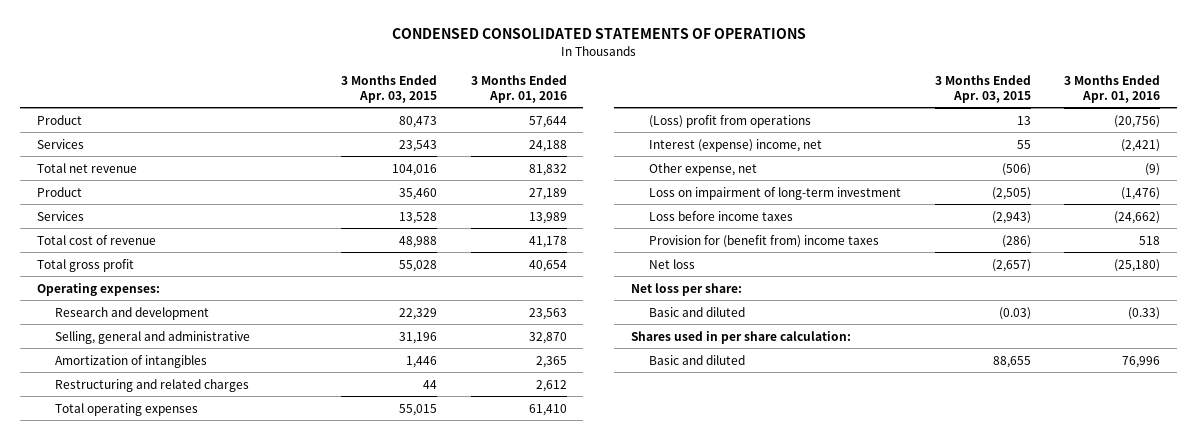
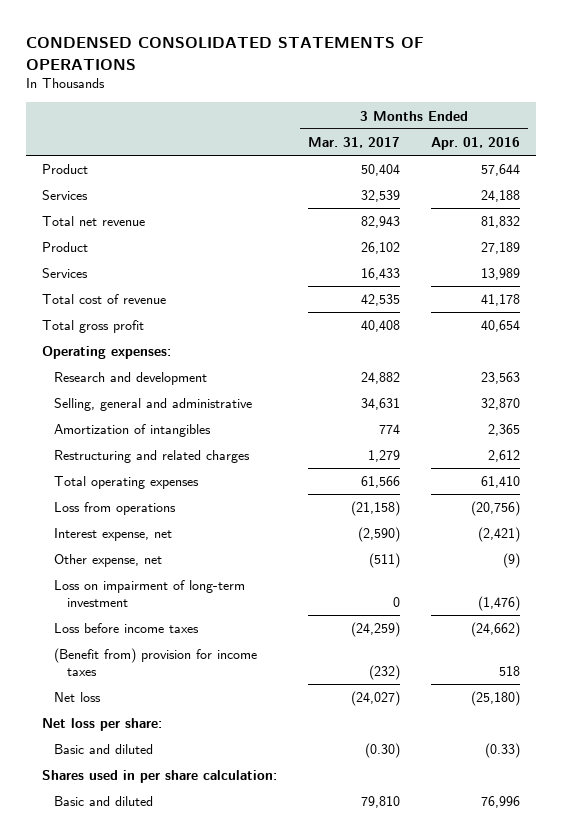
[341,74,438,103] 3 Months Ended Apr. 03, 2015 -> none
none -> [307,136,400,148] Mar. 31, 2017
[649,114,812,128] (Loss) profit from operations -> [54,502,177,516] Loss from operations
[649,138,823,152] Interest (expense) income, net -> [54,528,173,542] Interest expense, net
[649,234,880,248] Provision for (benefit from) income taxes -> [54,648,258,676] (Benefit from) provision for income taxes

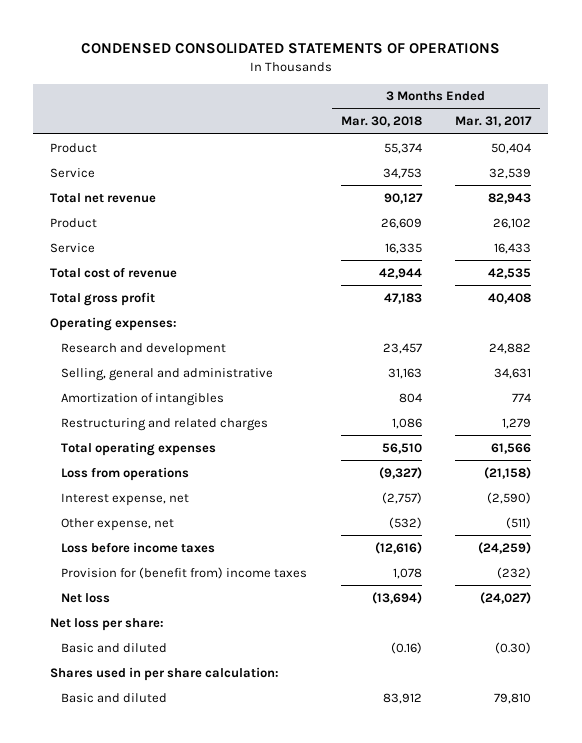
[430,136,520,150] Apr. 01, 2016 -> none
none -> [340,116,422,128] Mar. 30, 2018
[41,190,88,201] Services -> [50,167,96,178] Service
[41,268,88,279] Services -> [50,242,96,253] Service
[54,580,246,607] Loss on impairment of long-term investment -> none
[54,648,258,676] (Benefit from) provision for income taxes -> [61,566,308,579] Provision for (benefit from) income taxes

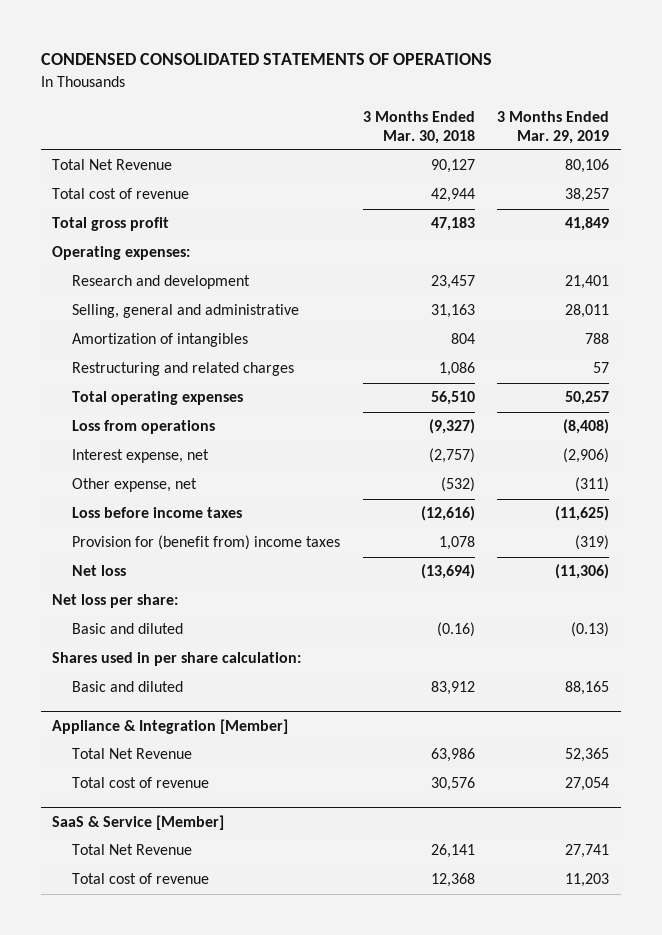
[455,116,533,128] Mar. 31, 2017 -> none
none -> [497,110,610,144] 3 Months Ended Mar. 29, 2019
[50,142,98,153] Product -> none
[50,167,96,178] Service -> none
[50,217,98,228] Product -> none
[50,242,96,253] Service -> none
[50,192,157,203] Total net revenue -> [52,159,173,171] Total Net Revenue
none -> [52,718,289,734] Appliance & Integration [Member]
none -> [71,748,192,760] Total Net Revenue
none -> [71,777,209,789] Total cost of revenue
none -> [52,814,225,830] SaaS & Service [Member]
none -> [71,844,192,856] Total Net Revenue
none -> [71,873,209,885] Total cost of revenue

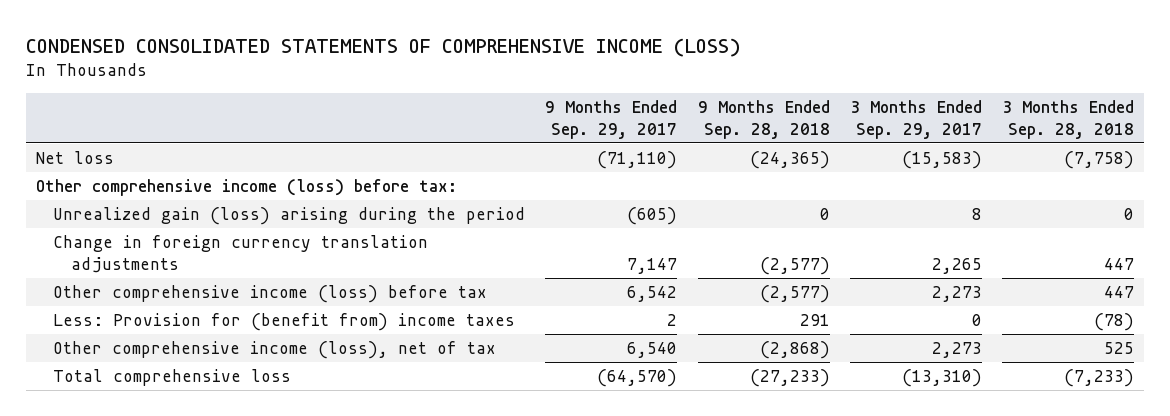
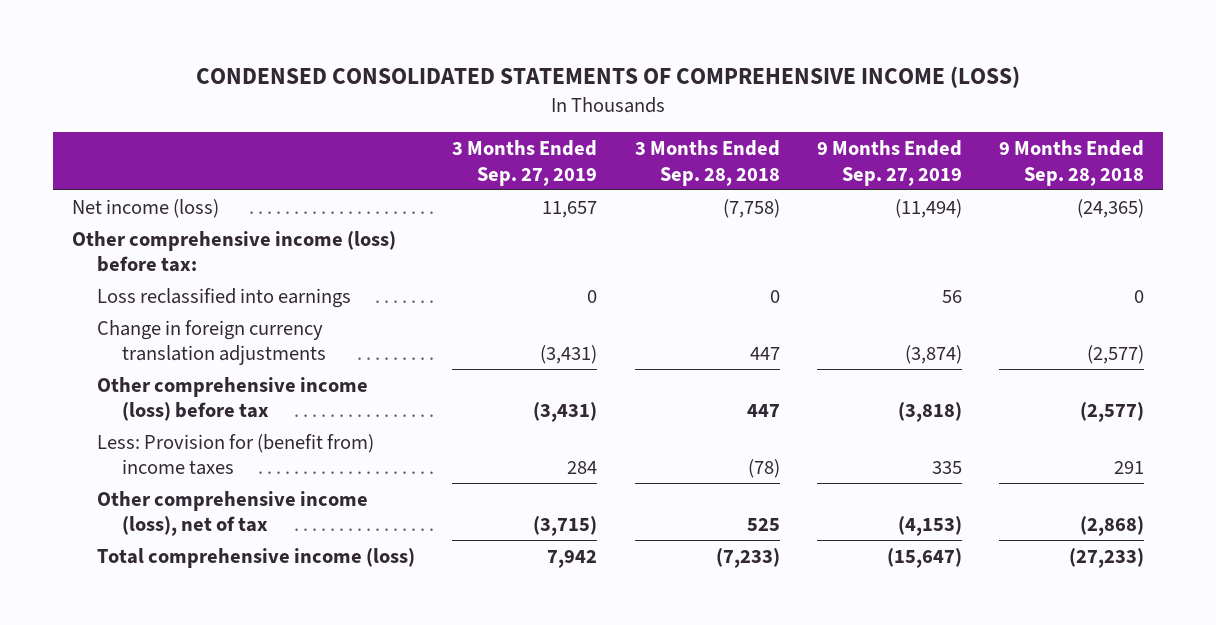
[545,99,678,139] 9 Months Ended Sep. 29, 2017 -> none
[849,99,982,139] 3 Months Ended Sep. 29, 2017 -> none
none -> [452,139,598,186] 3 Months Ended Sep. 27, 2019
none -> [816,139,962,186] 9 Months Ended Sep. 27, 2019
[35,150,114,164] Net loss -> [71,198,219,218] Net income (loss)
[53,206,526,225] Unrealized gain (loss) arising during the period -> none
none -> [96,287,351,308] Loss reclassified into earnings
[53,368,292,386] Total comprehensive loss -> [96,547,415,568] Total comprehensive income (loss)

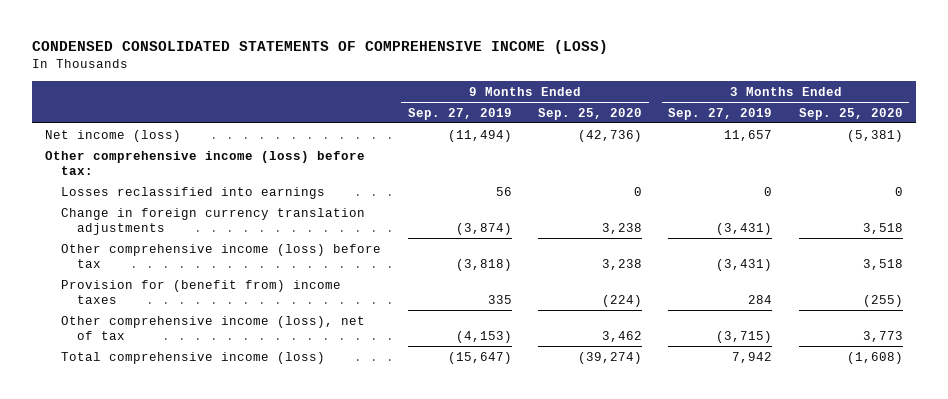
[634,139,780,186] 3 Months Ended Sep. 28, 2018 -> none
[999,139,1145,186] 9 Months Ended Sep. 28, 2018 -> none
none -> [537,107,642,120] Sep. 25, 2020
none -> [798,107,903,120] Sep. 25, 2020
[96,287,351,308] Loss reclassified into earnings -> [61,186,326,199] Losses reclassified into earnings
[96,433,374,476] Less: Provision for (benefit from) income taxes -> [61,279,342,305] Provision for (benefit from) income taxes

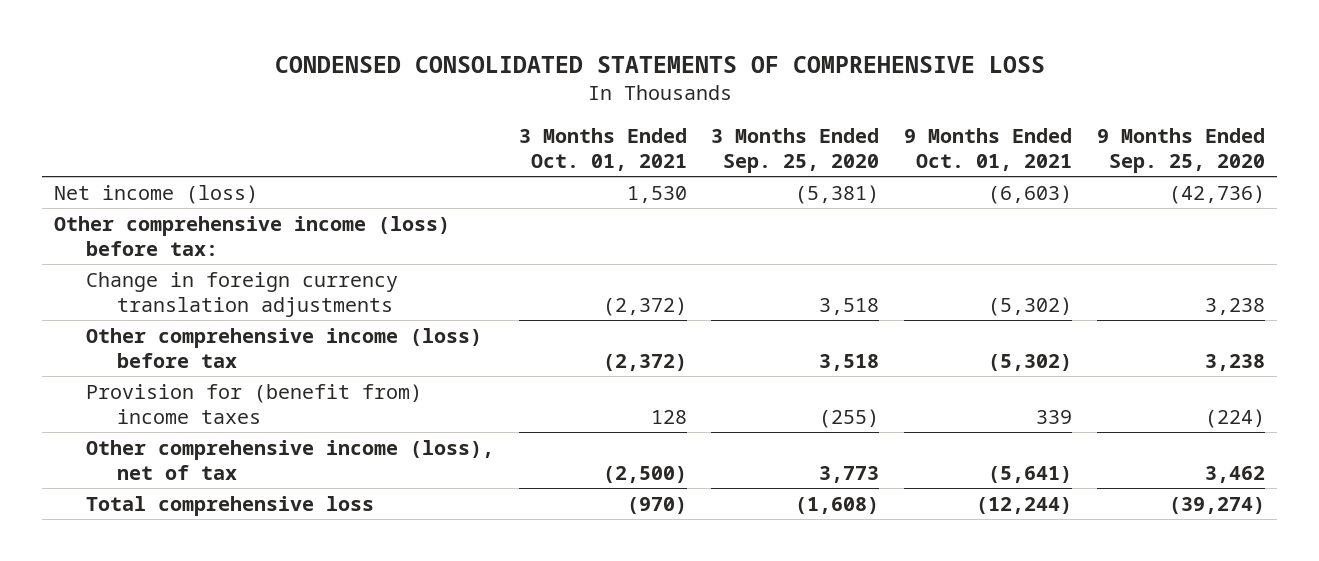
[31,40,608,55] CONDENSED CONSOLIDATED STATEMENTS OF COMPREHENSIVE INCOME (LOSS) -> [274,55,1045,73] CONDENSED CONSOLIDATED STATEMENTS OF COMPREHENSIVE LOSS
[407,107,512,120] Sep. 27, 2019 -> none
[668,107,773,120] Sep. 27, 2019 -> none
none -> [518,127,687,172] 3 Months Ended Oct. 01, 2021
none -> [904,127,1073,172] 9 Months Ended Oct. 01, 2021
[61,186,326,199] Losses reclassified into earnings -> none
[61,351,326,364] Total comprehensive income (loss) -> [85,495,374,516] Total comprehensive loss

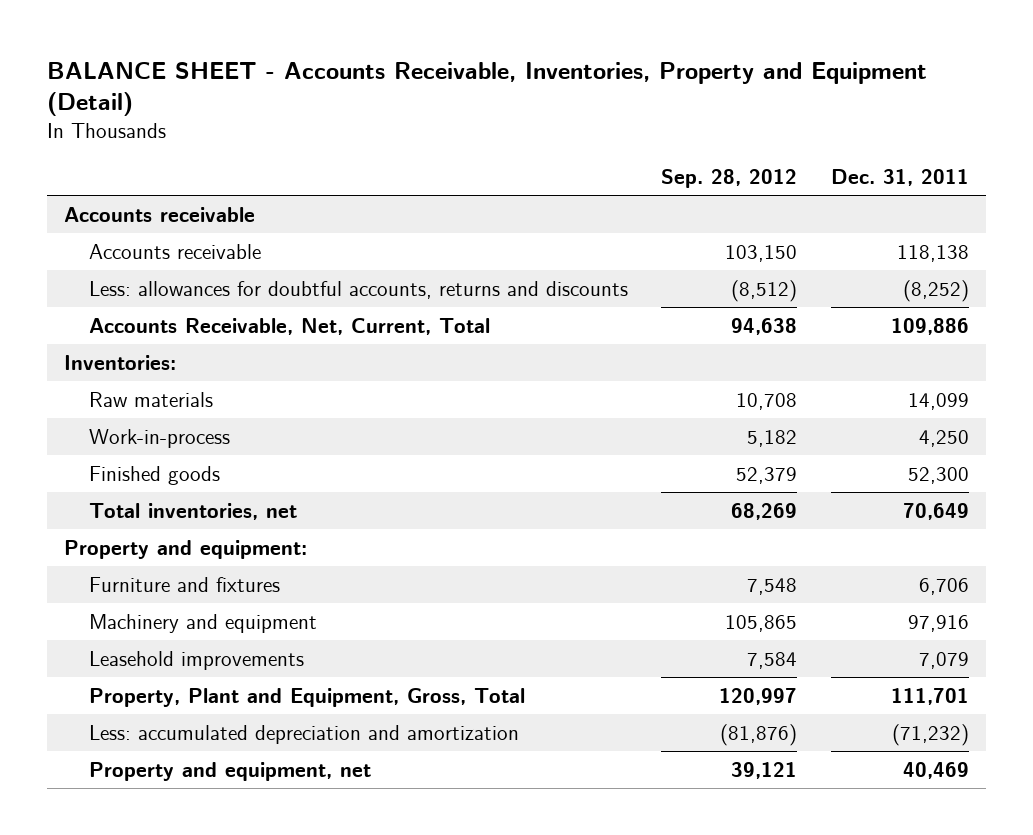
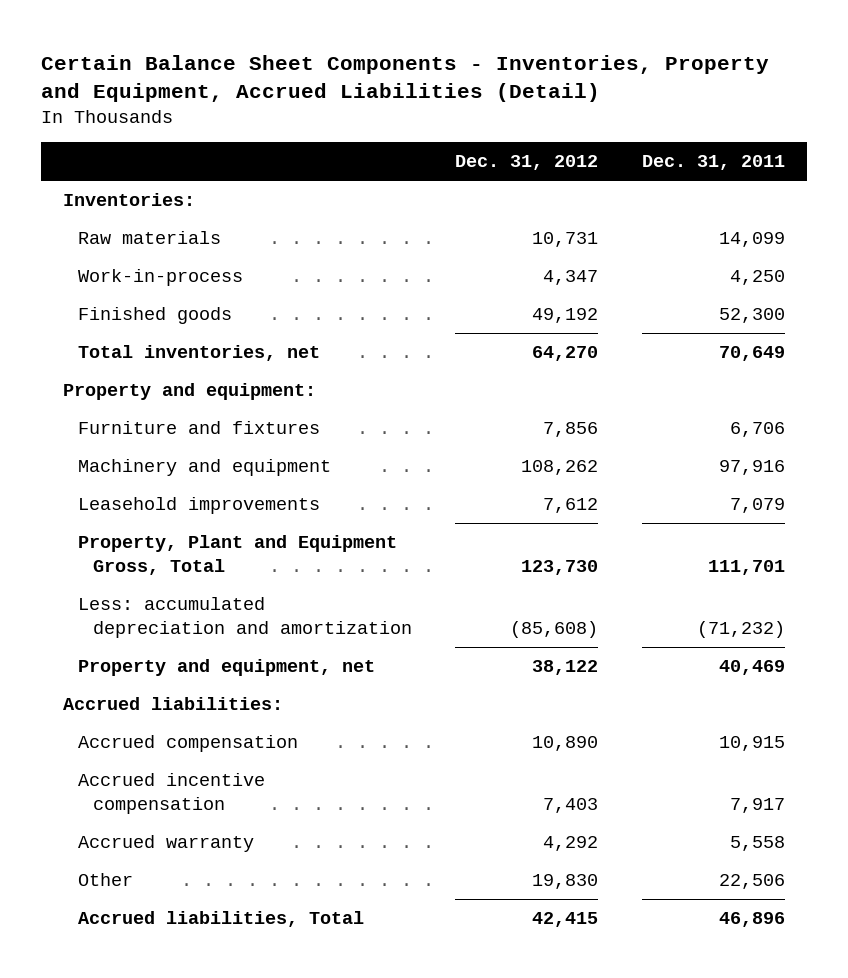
[46,61,927,117] BALANCE SHEET - Accounts Receivable, Inventories, Property and Equipment (Detail) -> [41,54,770,103] Certain Balance Sheet Components - Inventories, Property and Equipment, Accrued Liabilities (Detail)
[661,168,798,188] Sep. 28, 2012 -> none
none -> [455,154,599,170] Dec. 31, 2012
[63,206,255,222] Accounts receivable -> none
[88,243,261,259] Accounts receivable -> none
[88,280,628,299] Less: allowances for doubtful accounts, returns and discounts -> none
[88,317,490,335] Accounts Receivable, Net, Current, Total -> none
[88,687,525,707] Property, Plant and Equipment, Gross, Total -> [77,535,397,576] Property, Plant and Equipment Gross, Total
none -> [63,697,284,711] Accrued liabilities:
none -> [77,735,298,753] Accrued compensation
none -> [77,773,265,815] Accrued incentive compensation
none -> [77,835,254,853] Accrued warranty
none -> [77,873,133,887] Other
none -> [77,911,364,928] Accrued liabilities, Total

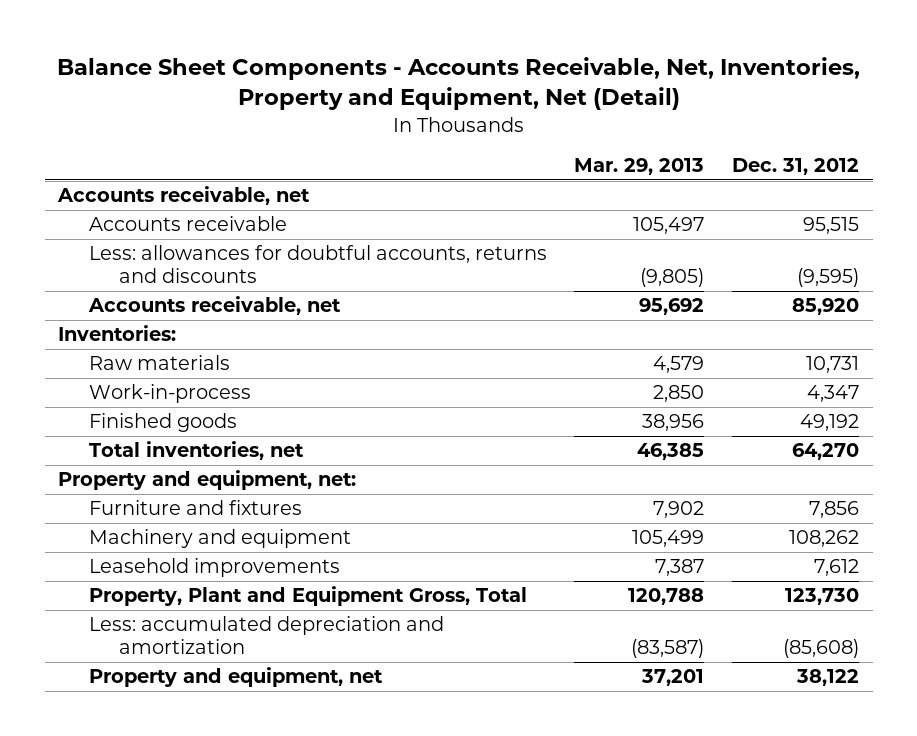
[41,54,770,103] Certain Balance Sheet Components - Inventories, Property and Equipment, Accrued Liabilities (Detail) -> [56,56,860,111] Balance Sheet Components - Accounts Receivable, Net, Inventories, Property and Equipment, Net (Detail)
[642,154,786,170] Dec. 31, 2011 -> none
none -> [574,158,705,176] Mar. 29, 2013
none -> [57,186,311,206] Accounts receivable, net
none -> [88,216,287,232] Accounts receivable
none -> [88,245,547,284] Less: allowances for doubtful accounts, returns and discounts
none -> [87,296,341,316] Accounts receivable, net
[63,383,317,401] Property and equipment: -> [58,470,357,491] Property and equipment, net:
[63,697,284,711] Accrued liabilities: -> none
[77,735,298,753] Accrued compensation -> none
[77,773,265,815] Accrued incentive compensation -> none
[77,835,254,853] Accrued warranty -> none
[77,873,133,887] Other -> none
[77,911,364,928] Accrued liabilities, Total -> none

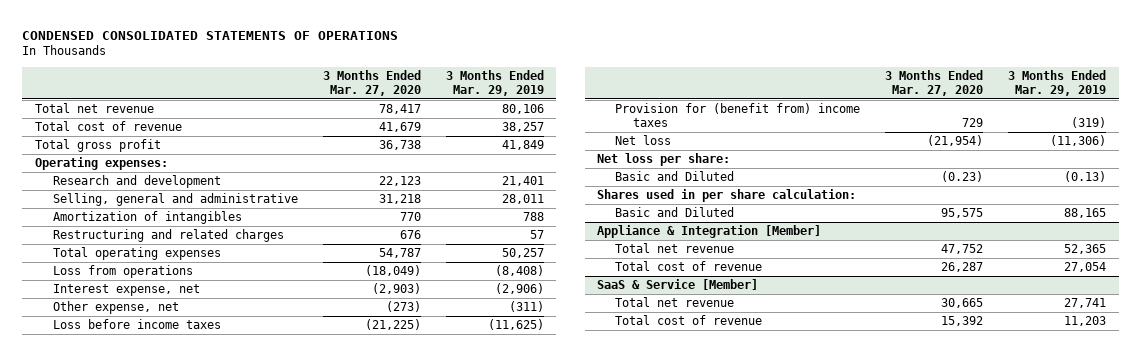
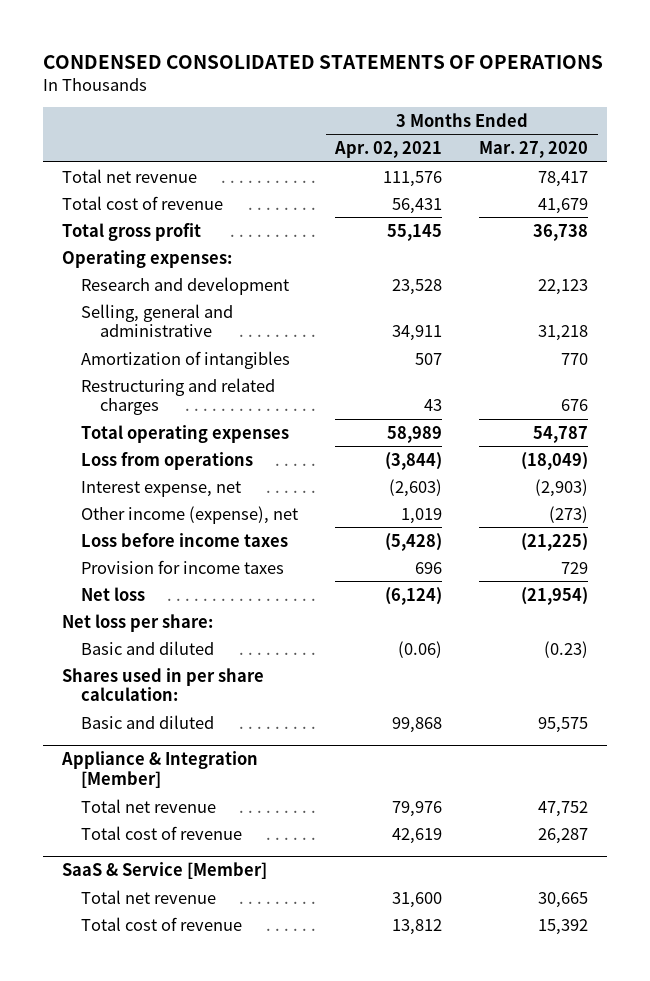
[445,69,544,96] 3 Months Ended Mar. 29, 2019 -> none
none -> [334,141,443,159] Apr. 02, 2021
[52,301,179,315] Other expense, net -> [80,505,298,524] Other income (expense), net
[615,103,861,128] Provision for (benefit from) income taxes -> [80,559,284,574] Provision for income taxes
[615,171,735,182] Basic and Diluted -> [80,640,214,655] Basic and diluted
[615,207,735,218] Basic and Diluted -> [80,714,214,729] Basic and diluted

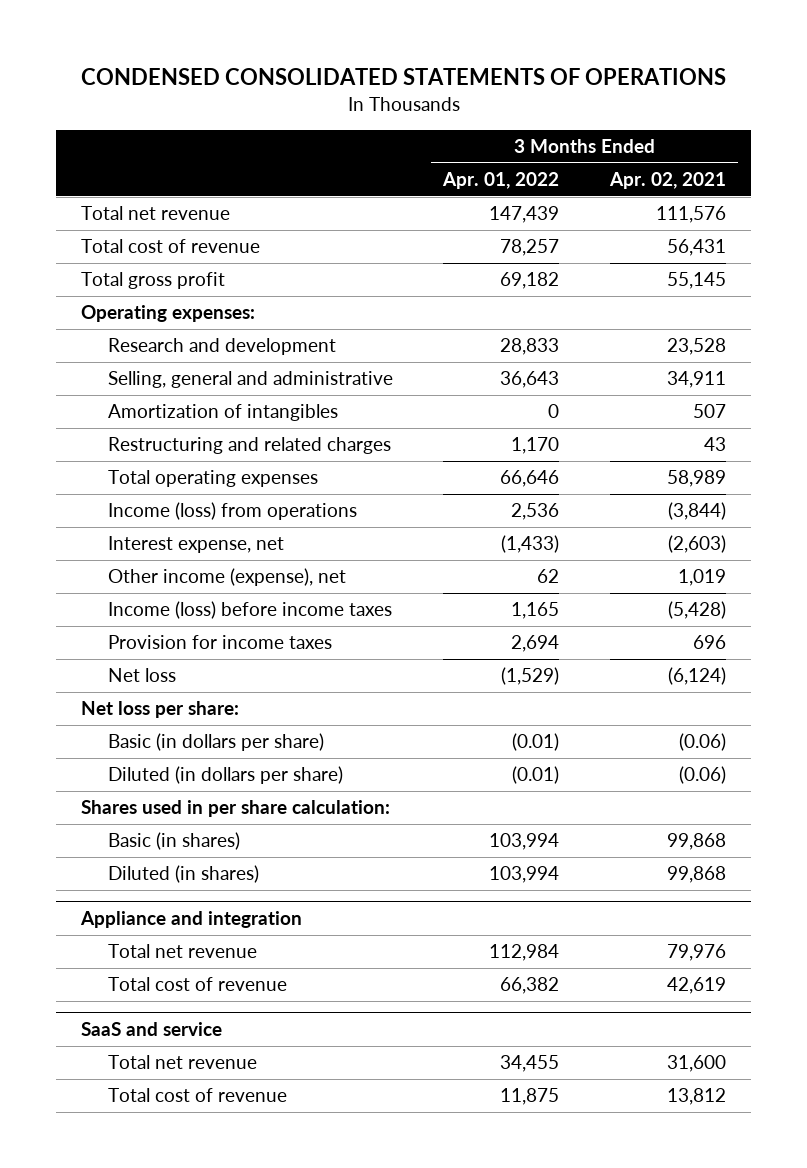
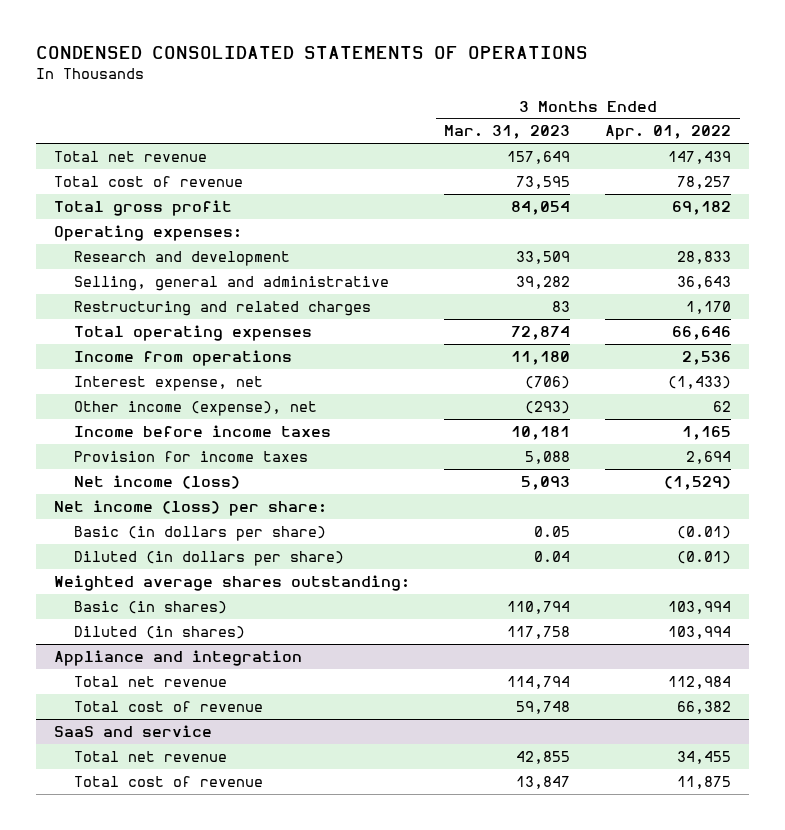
[608,171,726,189] Apr. 02, 2021 -> none
none -> [444,125,571,140] Mar. 31, 2023
[107,404,338,422] Amortization of intangibles -> none
[107,502,357,521] Income (loss) from operations -> [73,349,292,366] Income from operations
[107,601,392,620] Income (loss) before income taxes -> [73,424,331,437] Income before income taxes
[107,668,176,683] Net loss -> [73,474,240,489] Net income (loss)
[81,701,240,719] Net loss per share: -> [53,499,327,516] Net income (loss) per share:
[81,800,391,818] Shares used in per share calculation: -> none
none -> [53,574,410,591] Weighted average shares outstanding:

